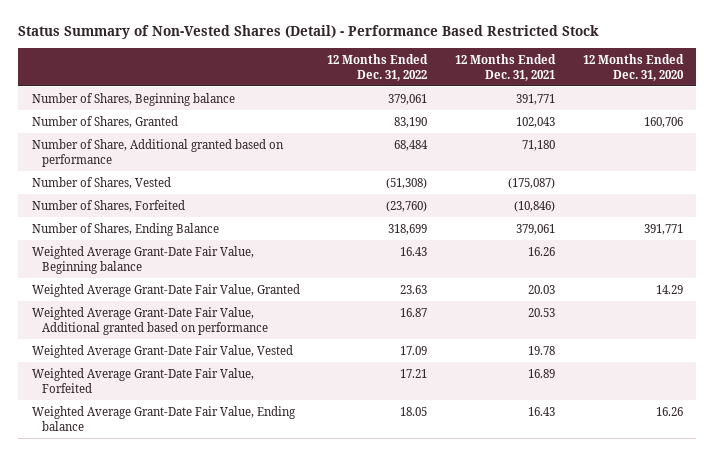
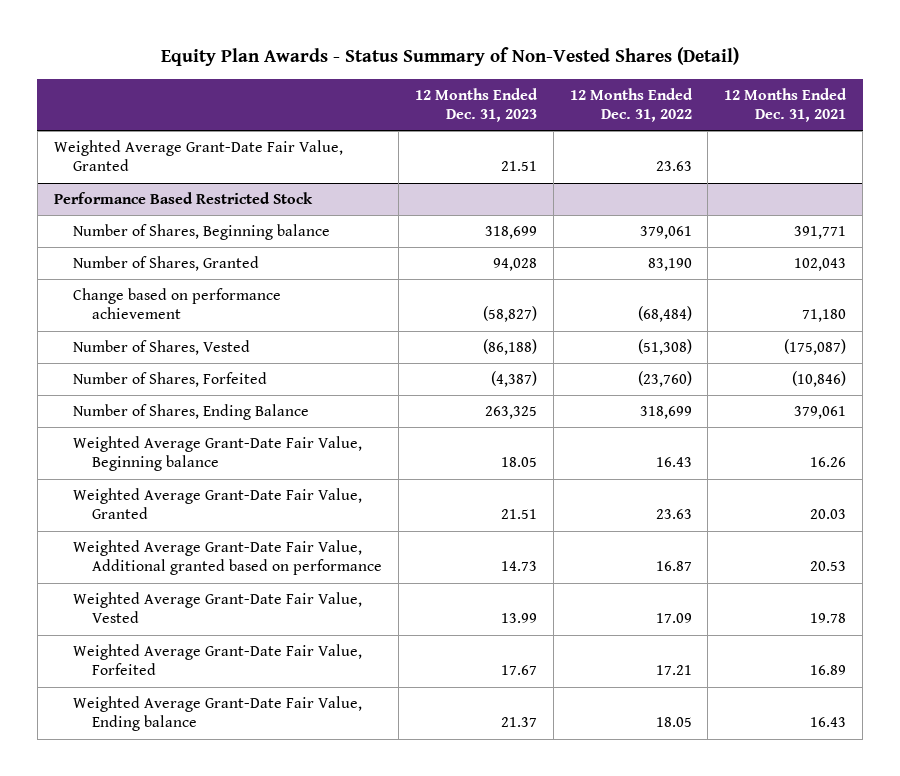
[17,25,599,40] Status Summary of Non-Vested Shares (Detail) - Performance Based Restricted Stock -> [161,47,740,67] Equity Plan Awards - Status Summary of Non-Vested Shares (Detail)
[582,53,684,81] 12 Months Ended Dec. 31, 2020 -> none
none -> [415,87,539,122] 12 Months Ended Dec. 31, 2023
none -> [53,140,343,172] Weighted Average Grant-Date Fair Value, Granted
none -> [53,192,313,205] Performance Based Restricted Stock
[31,138,284,167] Number of Share, Additional granted based on performance -> [73,288,282,320] Change based on performance achievement
[394,139,429,151] 68,484 -> [637,306,692,323] (68,484)

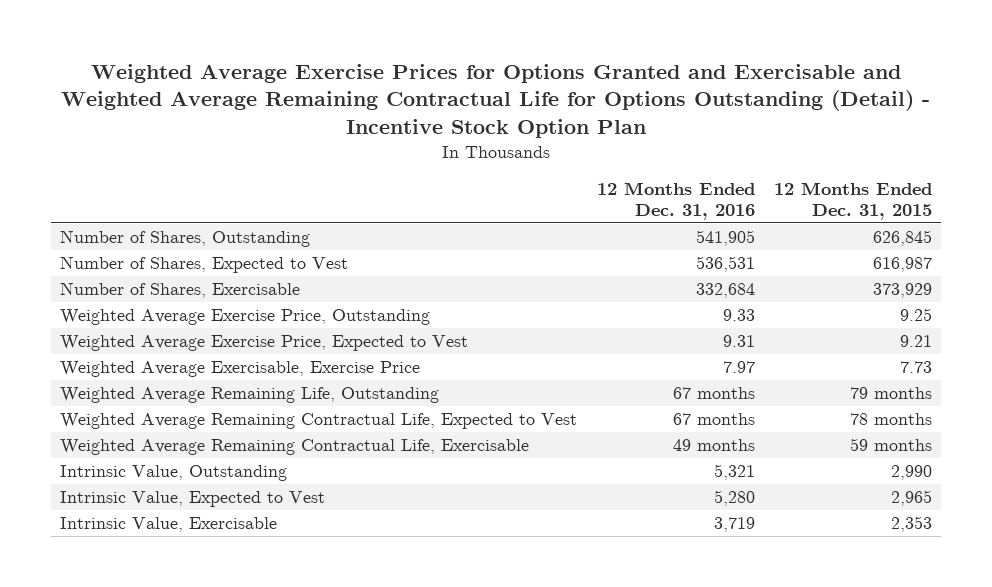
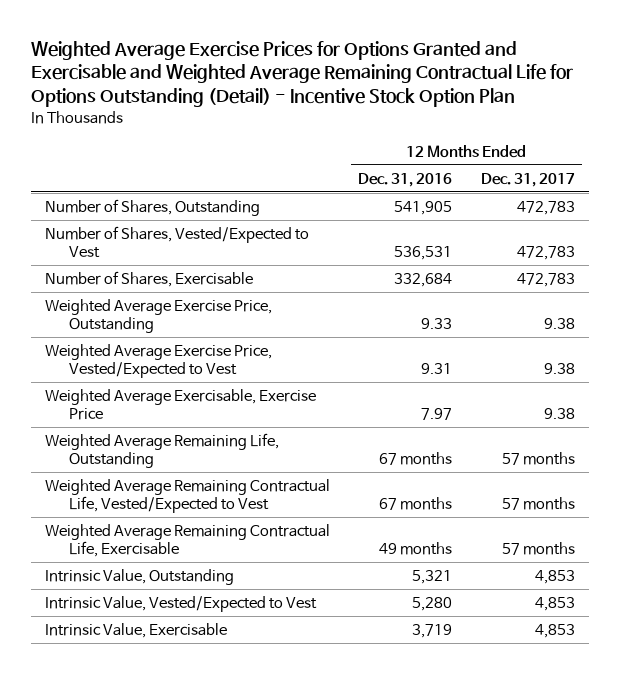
[773,182,932,221] 12 Months Ended Dec. 31, 2015 -> none
none -> [480,172,575,187] Dec. 31, 2017
[60,255,349,273] Number of Shares, Expected to Vest -> [45,226,310,258] Number of Shares, Vested/Expected to Vest
[60,334,469,351] Weighted Average Exercise Price, Expected to Vest -> [45,344,273,378] Weighted Average Exercise Price, Vested/Expected to Vest
[60,412,578,429] Weighted Average Remaining Contractual Life, Expected to Vest -> [45,479,331,513] Weighted Average Remaining Contractual Life, Vested/Expected to Vest
[60,490,326,507] Intrinsic Value, Expected to Vest -> [45,596,318,613] Intrinsic Value, Vested/Expected to Vest

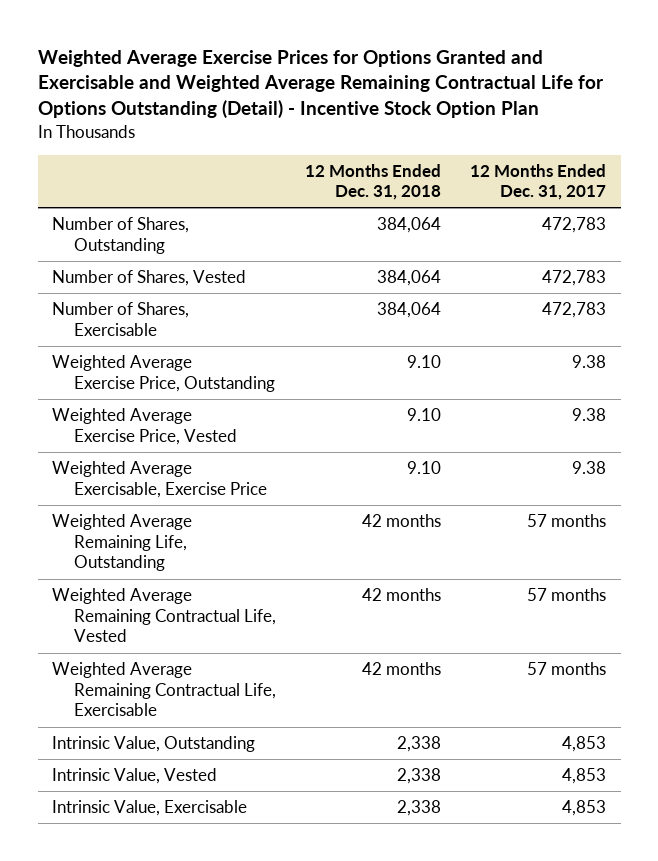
[358,172,453,187] Dec. 31, 2016 -> none
none -> [304,163,441,201] 12 Months Ended Dec. 31, 2018
[45,226,310,258] Number of Shares, Vested/Expected to Vest -> [52,270,247,287] Number of Shares, Vested
[45,344,273,378] Weighted Average Exercise Price, Vested/Expected to Vest -> [52,408,237,445] Weighted Average Exercise Price, Vested
[45,479,331,513] Weighted Average Remaining Contractual Life, Vested/Expected to Vest -> [52,588,276,643] Weighted Average Remaining Contractual Life, Vested
[45,596,318,613] Intrinsic Value, Vested/Expected to Vest -> [52,768,218,785] Intrinsic Value, Vested

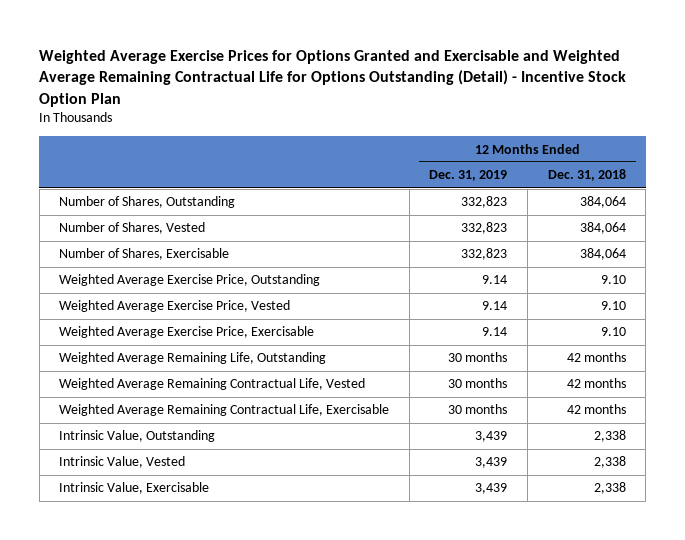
[470,163,607,201] 12 Months Ended Dec. 31, 2017 -> none
none -> [429,170,508,182] Dec. 31, 2019
[52,461,267,498] Weighted Average Exercisable, Exercise Price -> [59,326,315,339] Weighted Average Exercise Price, Exercisable

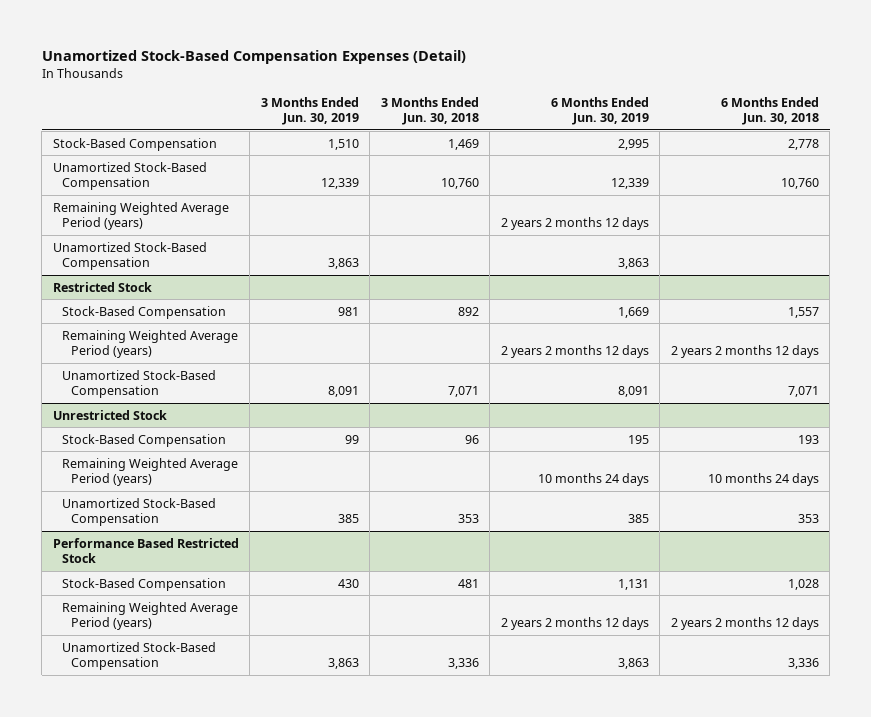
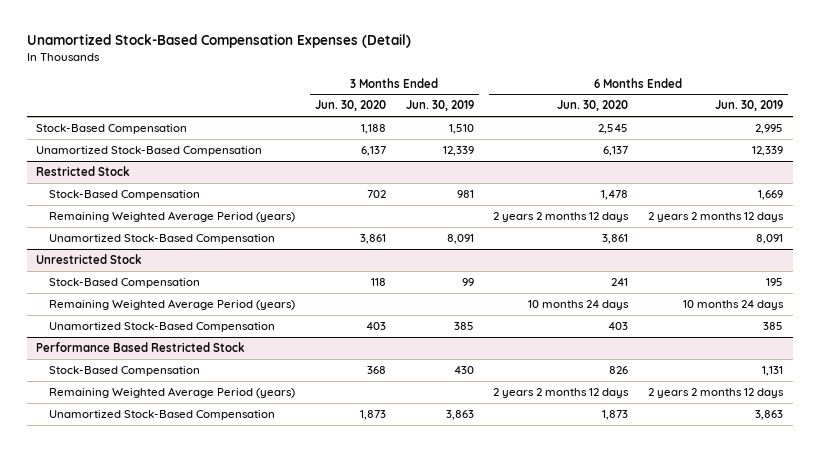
[380,96,479,126] 3 Months Ended Jun. 30, 2018 -> none
[720,96,819,126] 6 Months Ended Jun. 30, 2018 -> none
none -> [315,100,387,112] Jun. 30, 2020
none -> [557,100,629,112] Jun. 30, 2020
[52,201,229,230] Remaining Weighted Average Period (years) -> none
[52,241,207,270] Unamortized Stock-Based Compensation -> none

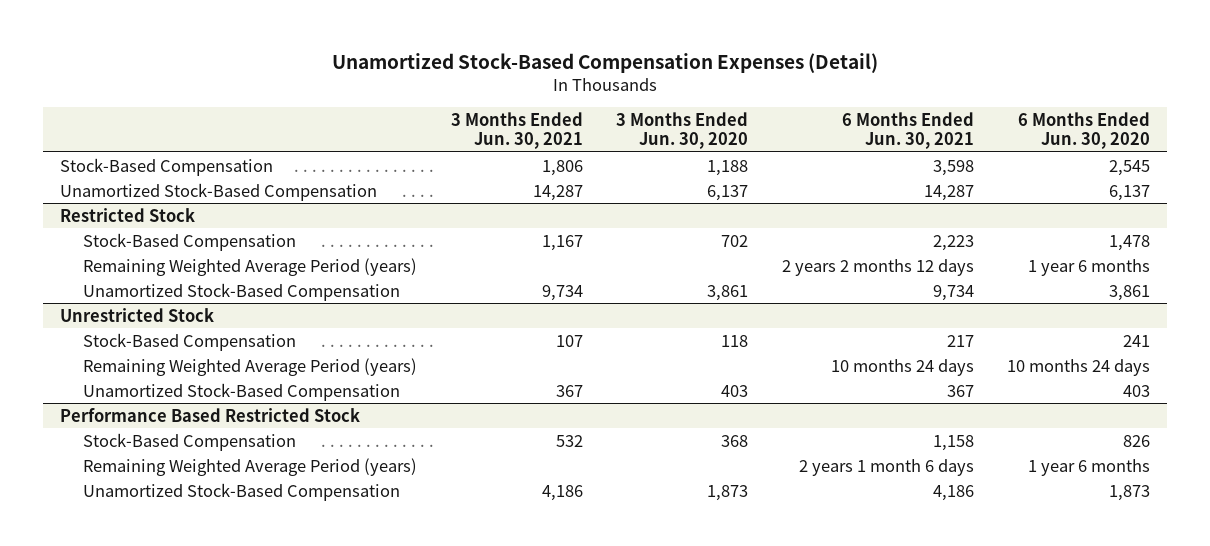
[405,100,474,112] Jun. 30, 2019 -> none
[715,100,784,112] Jun. 30, 2019 -> none
none -> [450,111,583,150] 3 Months Ended Jun. 30, 2021
none -> [841,111,974,150] 6 Months Ended Jun. 30, 2021
[493,212,630,223] 2 years 2 months 12 days -> [1028,258,1151,276] 1 year 6 months
[493,388,630,399] 2 years 2 months 12 days -> [1028,458,1151,476] 1 year 6 months

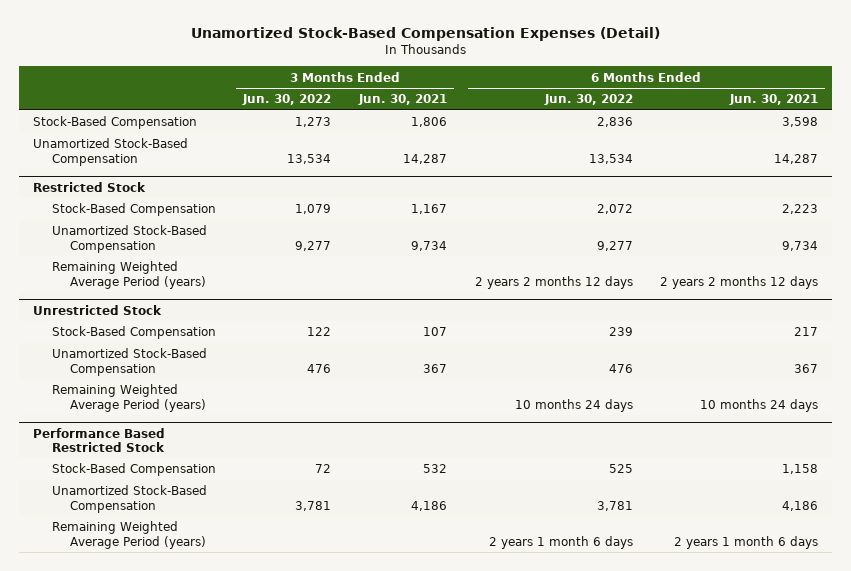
[616,111,749,150] 3 Months Ended Jun. 30, 2020 -> none
[1018,111,1151,150] 6 Months Ended Jun. 30, 2020 -> none
none -> [242,94,332,106] Jun. 30, 2022
none -> [543,94,633,106] Jun. 30, 2022
[83,257,418,276] Remaining Weighted Average Period (years) -> [51,261,207,289] Remaining Weighted Average Period (years)
[83,357,418,376] Remaining Weighted Average Period (years) -> [51,384,207,412] Remaining Weighted Average Period (years)
[83,457,418,476] Remaining Weighted Average Period (years) -> [51,521,207,549] Remaining Weighted Average Period (years)

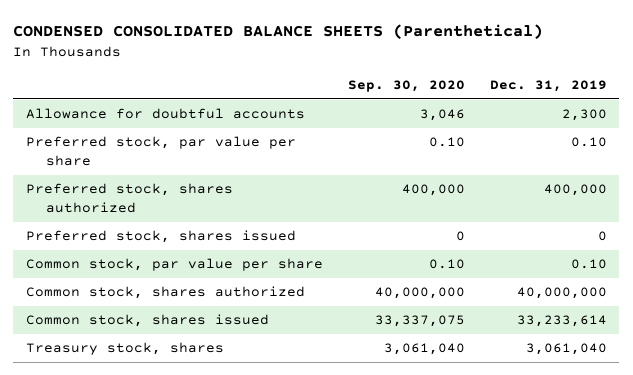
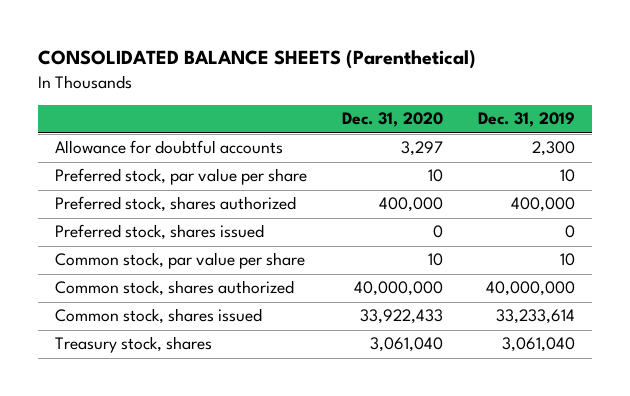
[13,24,544,40] CONDENSED CONSOLIDATED BALANCE SHEETS (Parenthetical) -> [37,50,476,70] CONSOLIDATED BALANCE SHEETS (Parenthetical)
[347,80,465,93] Sep. 30, 2020 -> none
none -> [341,112,443,128] Dec. 31, 2020
[570,137,607,148] 0.10 -> [559,169,575,183] 10
[570,259,607,270] 0.10 -> [559,253,575,267] 10

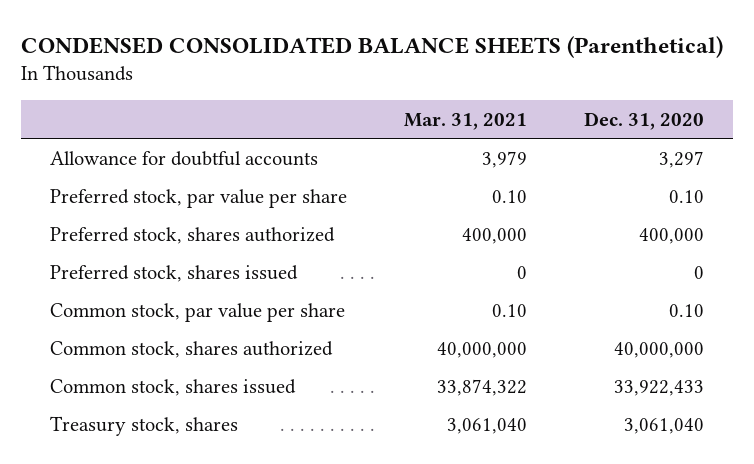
[37,50,476,70] CONSOLIDATED BALANCE SHEETS (Parenthetical) -> [21,35,724,58] CONDENSED CONSOLIDATED BALANCE SHEETS (Parenthetical)
[477,112,575,128] Dec. 31, 2019 -> none
none -> [403,112,527,130] Mar. 31, 2021
[427,169,443,183] 10 -> [669,189,705,203] 0.10
[427,253,443,267] 10 -> [669,303,705,317] 0.10

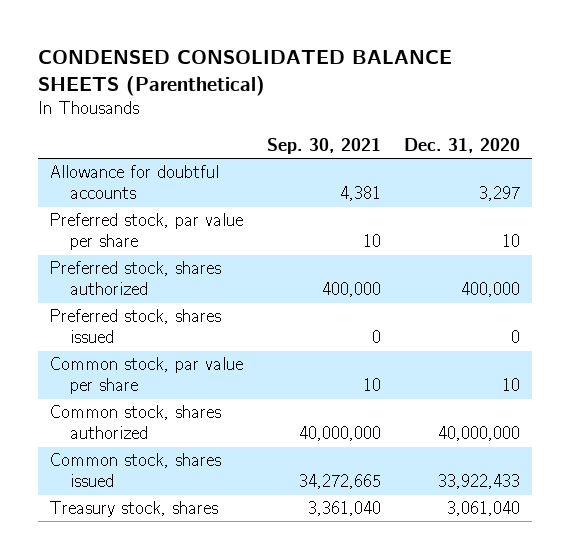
[403,112,527,130] Mar. 31, 2021 -> none
none -> [266,137,381,154] Sep. 30, 2021
[669,189,705,203] 0.10 -> [502,234,521,248] 10
[669,303,705,317] 0.10 -> [502,378,521,392] 10

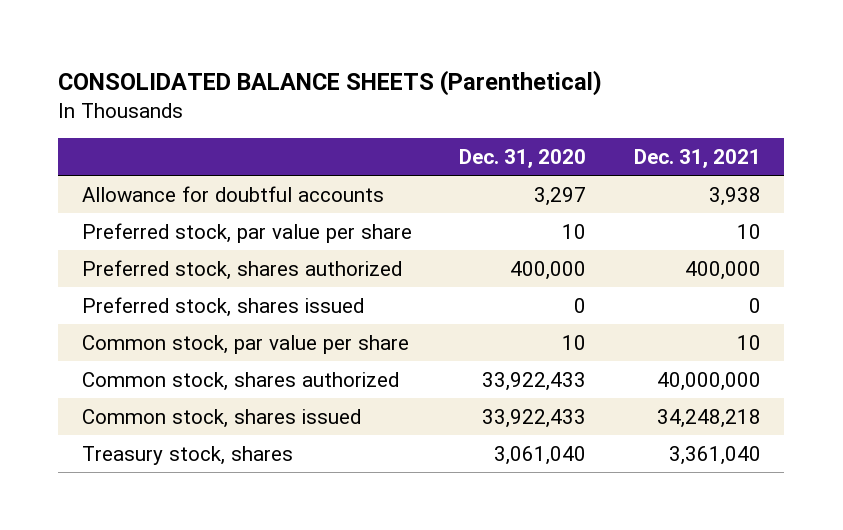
[37,50,452,97] CONDENSED CONSOLIDATED BALANCE SHEETS (Parenthetical) -> [58,70,603,97] CONSOLIDATED BALANCE SHEETS (Parenthetical)
[266,137,381,154] Sep. 30, 2021 -> none
none -> [633,148,761,168] Dec. 31, 2021
[438,426,521,442] 40,000,000 -> [482,371,587,391] 33,922,433

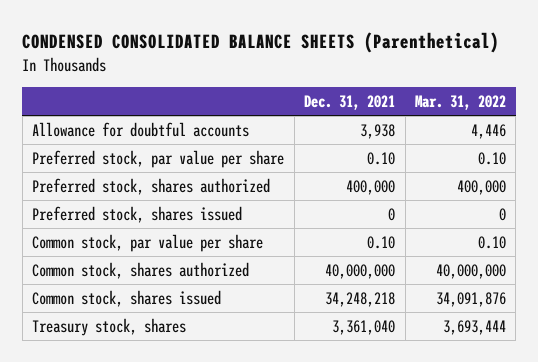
[58,70,603,97] CONSOLIDATED BALANCE SHEETS (Parenthetical) -> [22,32,500,54] CONDENSED CONSOLIDATED BALANCE SHEETS (Parenthetical)
[459,148,587,168] Dec. 31, 2020 -> none
none -> [414,95,506,111] Mar. 31, 2022
[736,223,761,239] 10 -> [367,151,396,165] 0.10
[736,334,761,350] 10 -> [367,235,396,249] 0.10

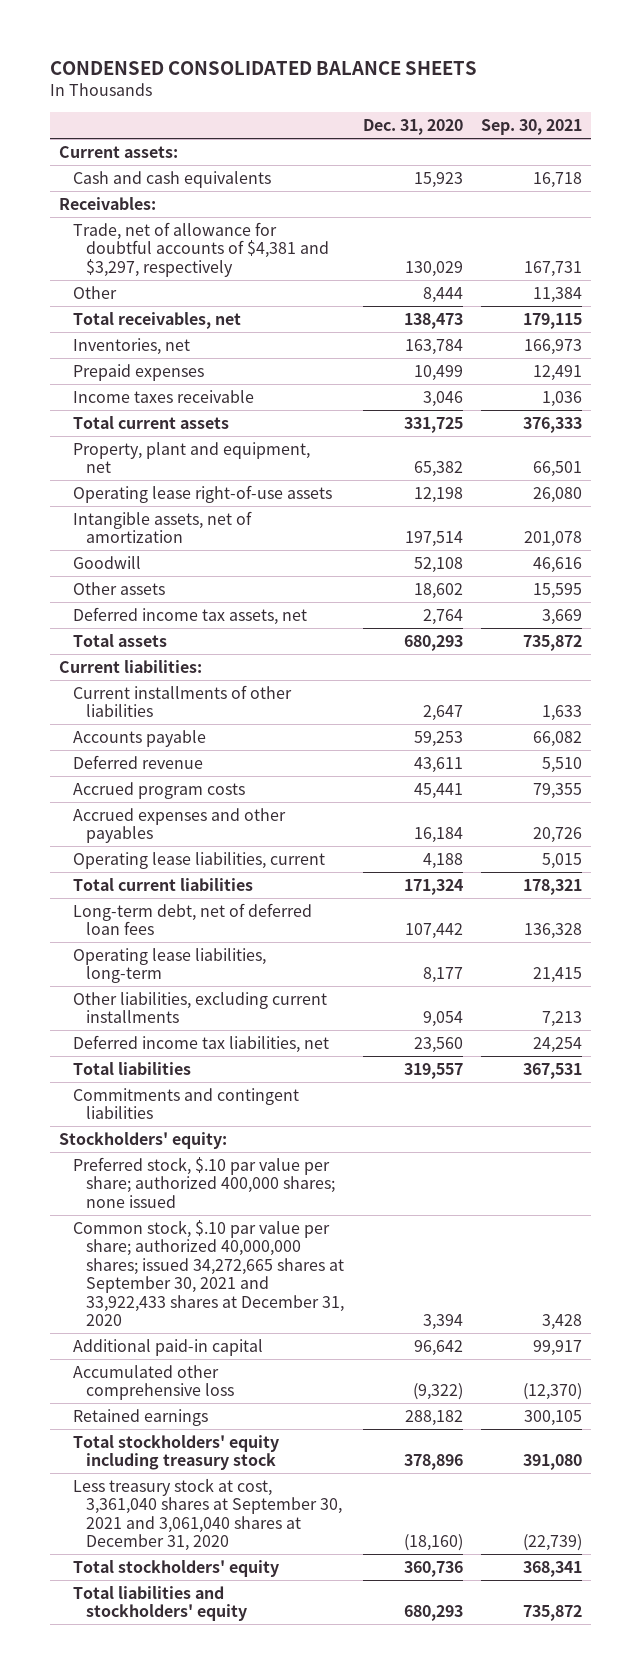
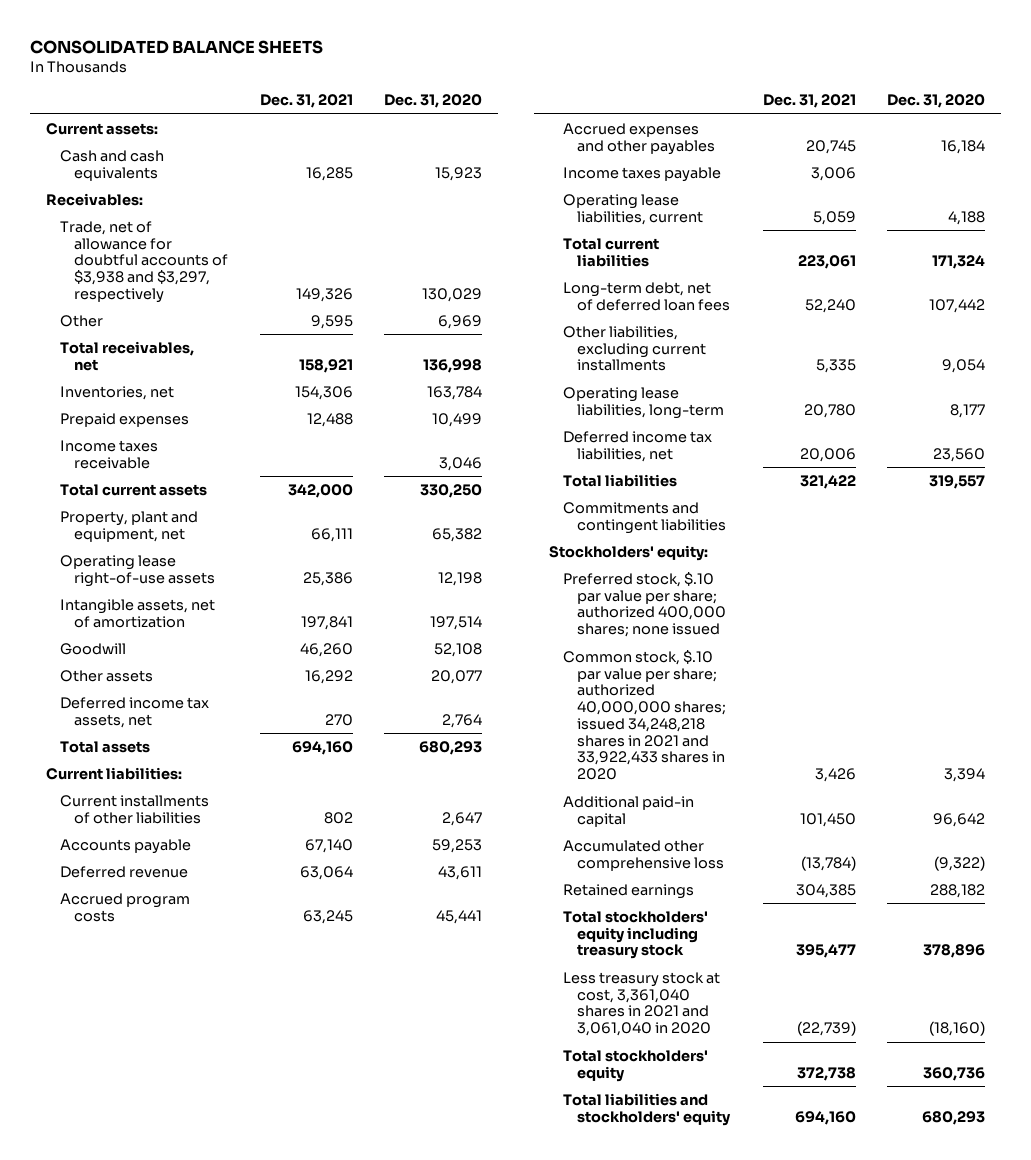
[49,60,477,75] CONDENSED CONSOLIDATED BALANCE SHEETS -> [30,39,324,54] CONSOLIDATED BALANCE SHEETS
[481,119,583,136] Sep. 30, 2021 -> none
none -> [259,94,353,109] Dec. 31, 2021
[72,221,330,277] Trade, net of allowance for doubtful accounts of $4,381 and $3,297, respectively -> [60,220,229,303] Trade, net of allowance for doubtful accounts of $3,938 and $3,297, respectively
[422,286,463,303] 8,444 -> [438,314,483,329] 6,969
[403,312,463,329] 138,473 -> [423,358,483,373] 136,998
[403,416,463,433] 331,725 -> [420,483,483,498] 330,250
[413,582,463,599] 18,602 -> [431,669,483,684] 20,077
none -> [563,166,722,182] Income taxes payable
[72,947,266,984] Operating lease liabilities, long-term -> [563,386,725,419] Operating lease liabilities, long-term
[72,1219,345,1327] Common stock, $.10 par value per share; authorized 40,000,000 shares; issued 34,272,665 shares at September 30, 2021 and 33,922,433 shares at December 31, 2020 -> [563,649,727,781] Common stock, $.10 par value per share; authorized 40,000,000 shares; issued 34,248,218 shares in 2021 and 33,922,433 shares in 2020
[72,1477,343,1552] Less treasury stock at cost, 3,361,040 shares at September 30, 2021 and 3,061,040 shares at December 31, 2020 -> [563,971,721,1037] Less treasury stock at cost, 3,361,040 shares in 2021 and 3,061,040 in 2020

